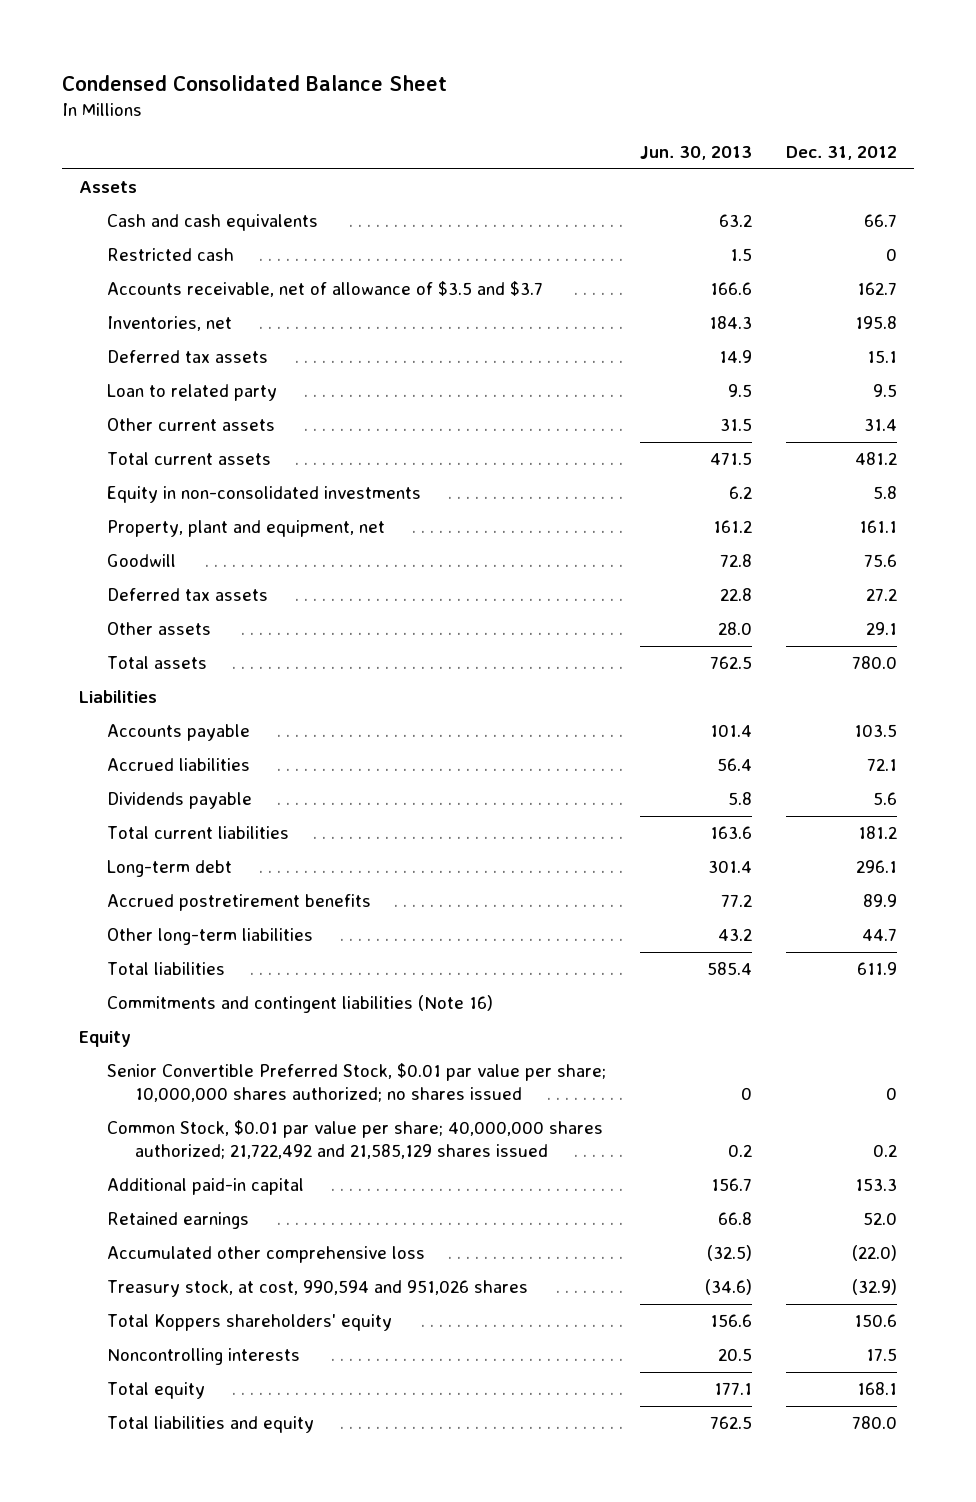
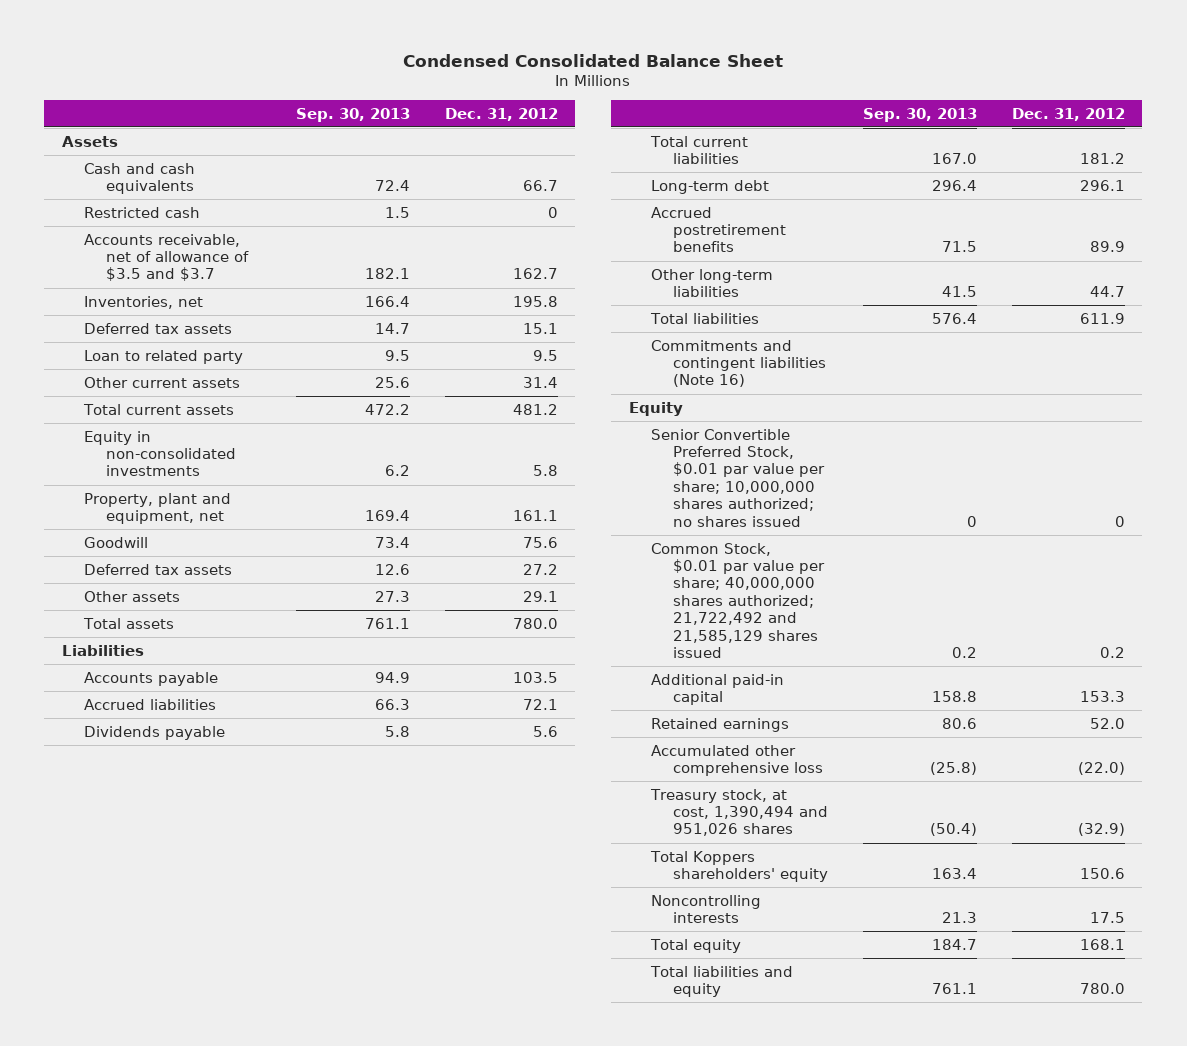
[640,146,753,161] Jun. 30, 2013 -> none
none -> [296,107,411,122] Sep. 30, 2013
[107,1280,529,1298] Treasury stock, at cost, 990,594 and 951,026 shares -> [649,788,829,837] Treasury stock, at cost, 1,390,494 and 951,026 shares

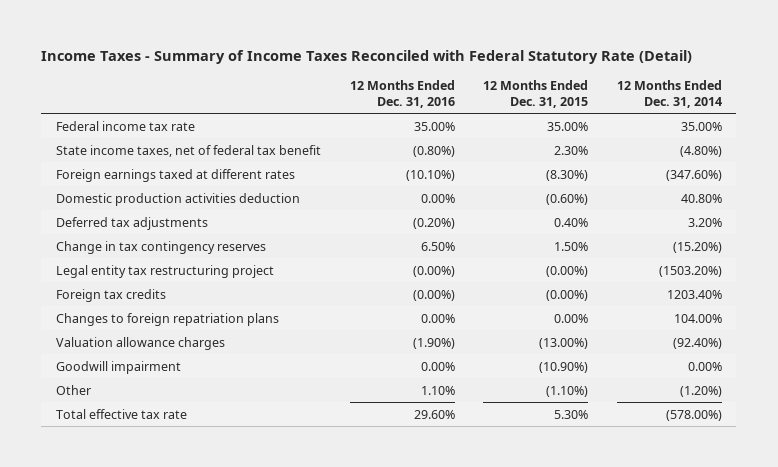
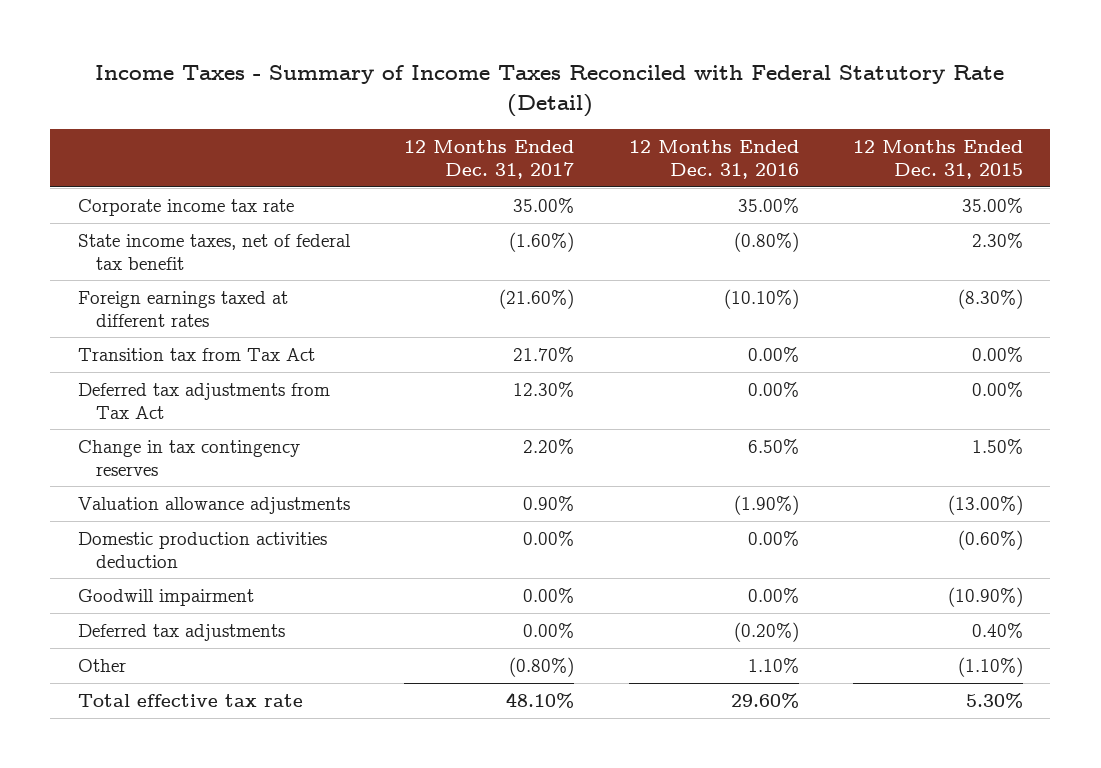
[616,80,722,108] 12 Months Ended Dec. 31, 2014 -> none
none -> [404,140,575,179] 12 Months Ended Dec. 31, 2017
[55,120,195,131] Federal income tax rate -> [77,198,294,216] Corporate income tax rate
none -> [77,347,315,361] Transition tax from Tax Act
none -> [77,382,330,419] Deferred tax adjustments from Tax Act
[55,264,274,278] Legal entity tax restructuring project -> none
[55,288,166,302] Foreign tax credits -> none
[55,312,279,326] Changes to foreign repatriation plans -> none
[55,336,225,350] Valuation allowance charges -> [77,496,350,514] Valuation allowance adjustments
[55,192,300,206] Domestic production activities deduction -> [77,531,327,568] Domestic production activities deduction
[55,216,208,230] Deferred tax adjustments -> [77,623,285,641] Deferred tax adjustments

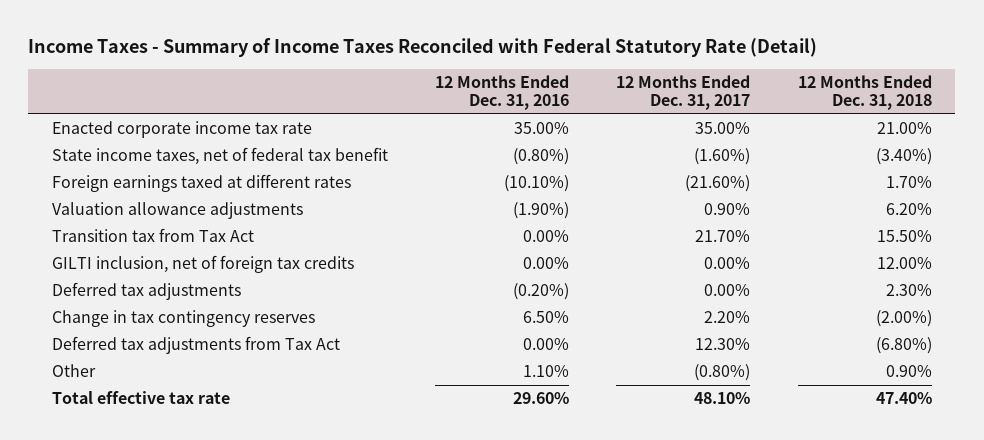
[853,140,1024,179] 12 Months Ended Dec. 31, 2015 -> none
none -> [797,74,932,111] 12 Months Ended Dec. 31, 2018
[77,198,294,216] Corporate income tax rate -> [51,121,312,139] Enacted corporate income tax rate
[77,531,327,568] Domestic production activities deduction -> none
[77,588,254,606] Goodwill impairment -> none
[77,347,315,361] Transition tax from Tax Act -> [51,228,254,243] Transition tax from Tax Act
none -> [51,255,354,274] GILTI inclusion, net of foreign tax credits
[77,439,300,476] Change in tax contingency reserves -> [51,310,315,328] Change in tax contingency reserves
[77,382,330,419] Deferred tax adjustments from Tax Act -> [51,336,340,355] Deferred tax adjustments from Tax Act

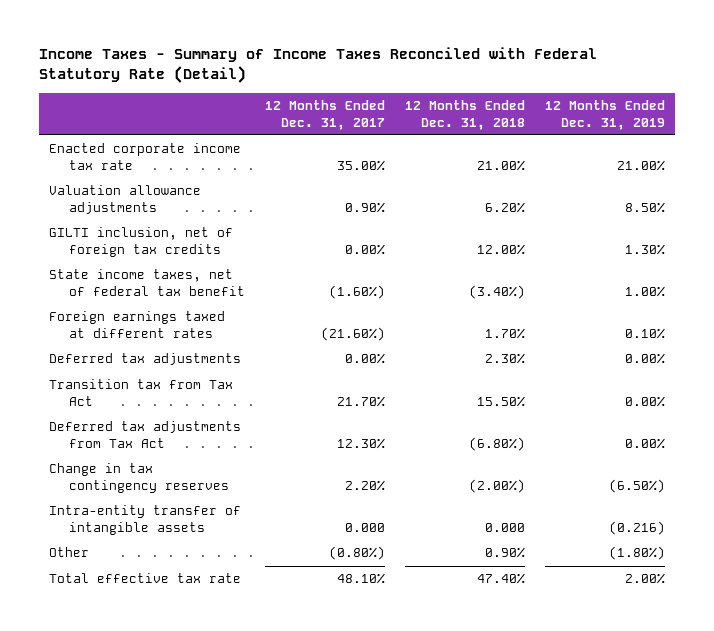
[435,74,570,111] 12 Months Ended Dec. 31, 2016 -> none
none -> [545,100,666,130] 12 Months Ended Dec. 31, 2019
[51,147,388,166] State income taxes, net of federal tax benefit -> [48,269,245,296] State income taxes, net of federal tax benefit
[51,174,351,193] Foreign earnings taxed at different rates -> [48,311,225,338] Foreign earnings taxed at different rates
[51,228,254,243] Transition tax from Tax Act -> [48,379,233,406] Transition tax from Tax Act
[51,310,315,328] Change in tax contingency reserves -> [48,463,229,493] Change in tax contingency reserves
none -> [48,505,241,535] Intra-entity transfer of intangible assets

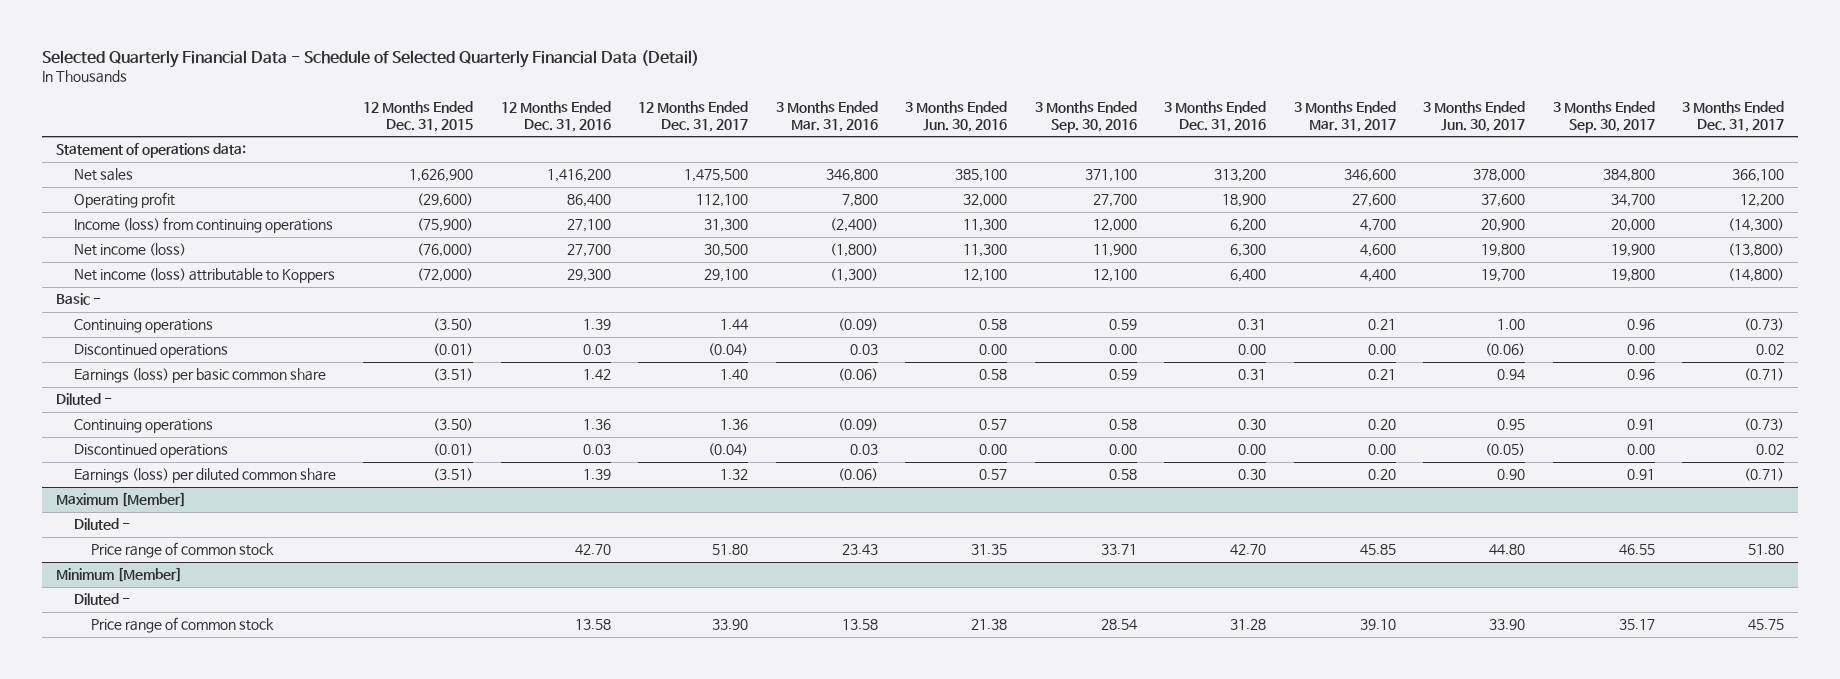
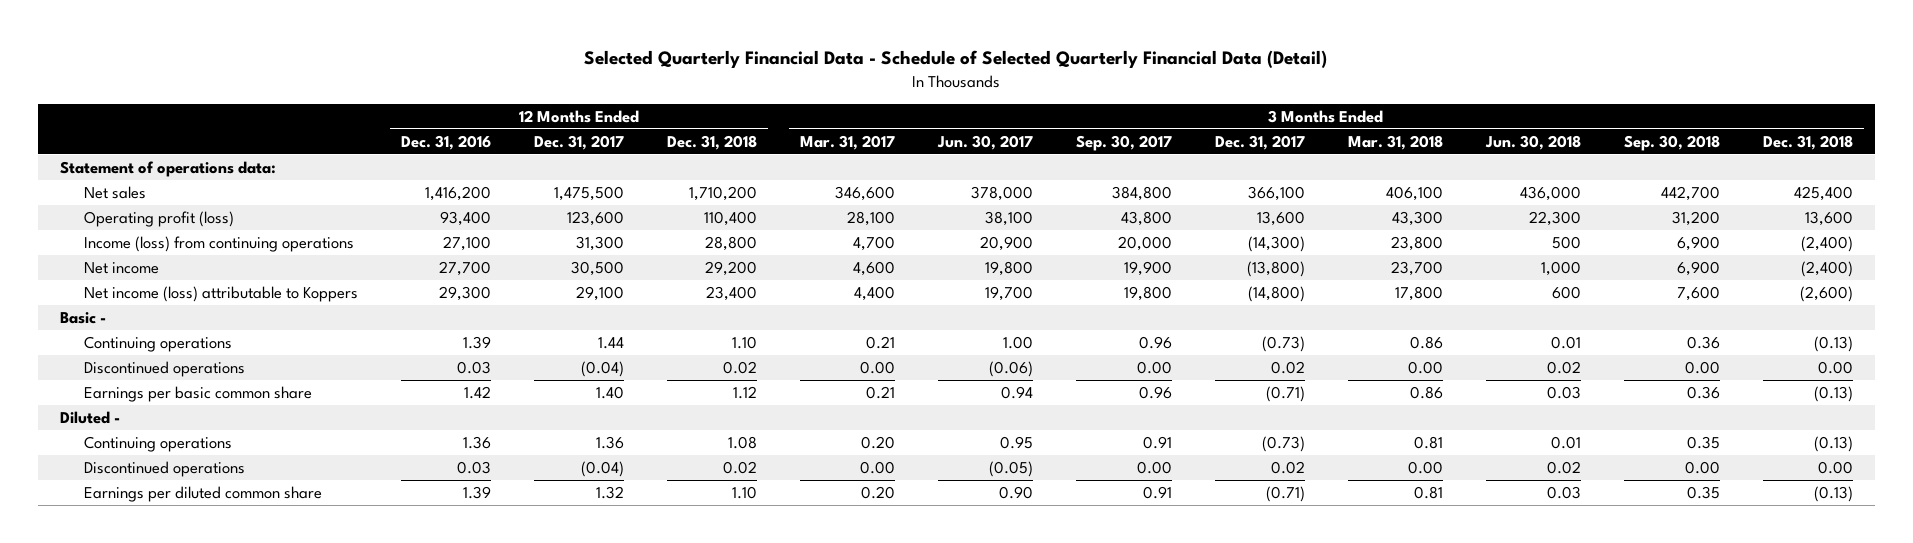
[363,100,474,132] 12 Months Ended Dec. 31, 2015 -> none
[775,100,878,132] 3 Months Ended Mar. 31, 2016 -> none
[905,100,1008,132] 3 Months Ended Jun. 30, 2016 -> none
[1034,100,1137,133] 3 Months Ended Sep. 30, 2016 -> none
[1164,100,1267,132] 3 Months Ended Dec. 31, 2016 -> none
none -> [666,134,757,150] Dec. 31, 2018
none -> [1347,134,1443,150] Mar. 31, 2018
none -> [1484,134,1581,150] Jun. 30, 2018
none -> [1624,134,1721,151] Sep. 30, 2018
none -> [1763,134,1854,150] Dec. 31, 2018
[73,192,175,209] Operating profit -> [83,211,234,228] Operating profit (loss)
[566,194,611,208] 86,400 -> [439,211,491,227] 93,400
[696,194,749,208] 112,100 -> [566,211,624,227] 123,600
[1351,194,1396,208] 27,600 -> [846,211,895,227] 28,100
[1481,194,1526,208] 37,600 -> [984,211,1033,227] 38,100
[1610,194,1655,208] 34,700 -> [1120,211,1172,227] 43,800
[1740,194,1785,208] 12,200 -> [1256,211,1305,227] 13,600
[73,243,186,257] Net income (loss) -> [83,262,159,275] Net income
[73,368,326,384] Earnings (loss) per basic common share -> [83,386,312,403] Earnings per basic common share
[55,492,186,508] Maximum [Member] -> none
[73,518,130,531] Diluted - -> none
[91,542,275,559] Price range of common stock -> none
[55,567,182,583] Minimum [Member] -> none
[73,593,130,606] Diluted - -> none
[91,617,275,634] Price range of common stock -> none
[73,468,336,484] Earnings (loss) per diluted common share -> [83,486,322,503] Earnings per diluted common share

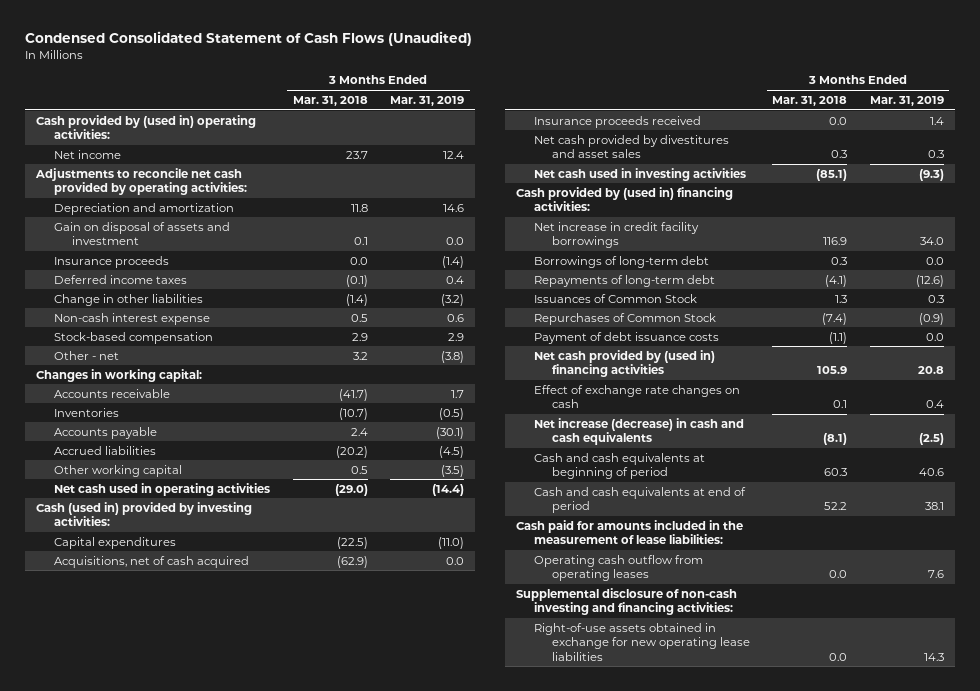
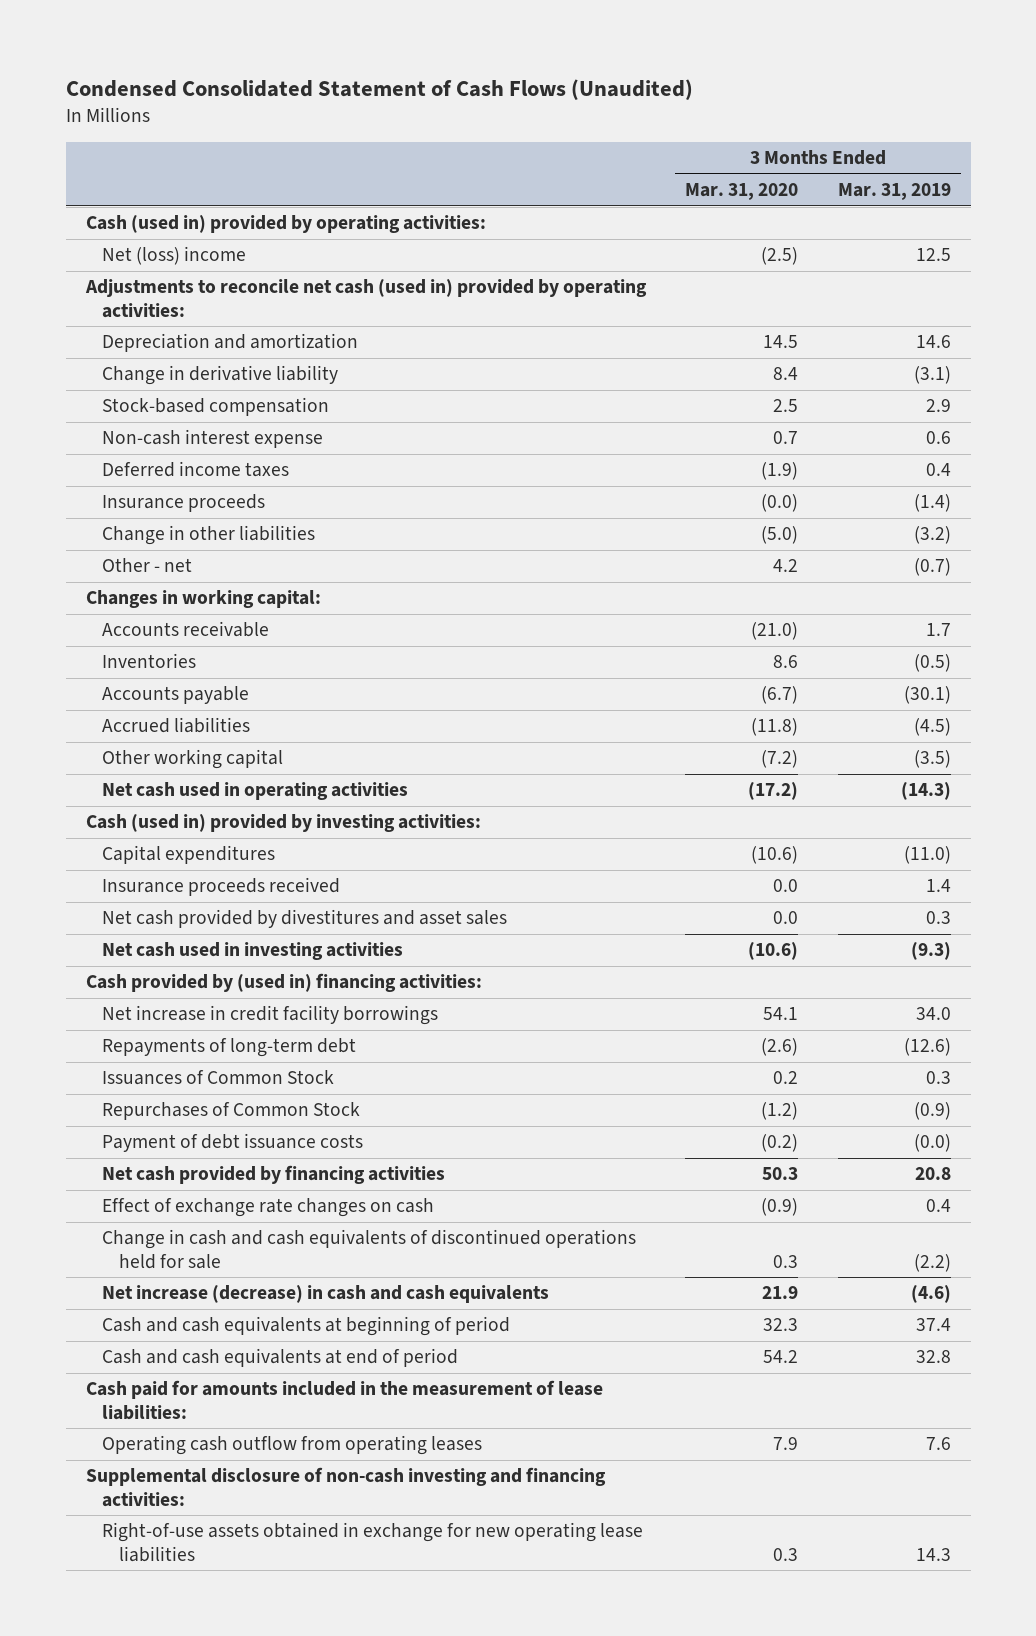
[292,95,368,106] Mar. 31, 2018 -> none
none -> [685,183,799,201] Mar. 31, 2020
[36,114,257,140] Cash provided by (used in) operating activities: -> [85,215,486,234] Cash (used in) provided by operating activities:
[53,149,121,159] Net income -> [102,246,247,266] Net (loss) income
[443,150,465,159] 12.4 -> [915,248,951,262] 12.5
[35,167,247,196] Adjustments to reconcile net cash provided by operating activities: -> [84,279,647,318] Adjustments to reconcile net cash (used in) provided by operating activities:
[53,221,230,246] Gain on disposal of assets and investment -> none
none -> [102,365,339,386] Change in derivative liability
[53,331,213,344] Stock-based compensation -> [102,397,330,417] Stock-based compensation
[53,312,210,325] Non-cash interest expense -> [102,429,324,449] Non-cash interest expense
[53,255,169,268] Insurance proceeds -> [102,494,266,513] Insurance proceeds
[441,350,465,363] (3.8) -> [913,558,951,577] (0.7)
[432,483,465,496] (14.4) -> [900,782,951,801] (14.3)
[53,555,249,568] Acquisitions, net of cash acquired -> none
[533,255,709,268] Borrowings of long-term debt -> none
[925,332,944,341] 0.0 -> [913,1134,951,1153] (0.0)
[533,349,715,378] Net cash provided by (used in) financing activities -> [102,1165,446,1185] Net cash provided by financing activities
none -> [102,1229,637,1269] Change in cash and cash equivalents of discontinued operations held for sale
[918,433,944,446] (2.5) -> [910,1285,951,1304] (4.6)
[918,468,944,477] 40.6 -> [915,1318,951,1332] 37.4
[924,502,944,511] 38.1 -> [915,1350,951,1364] 32.8

